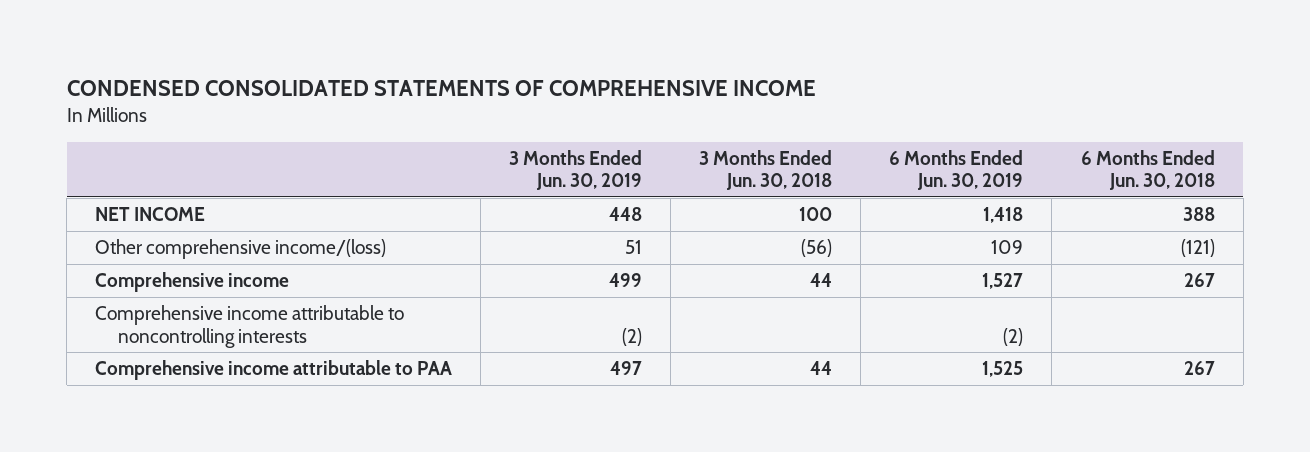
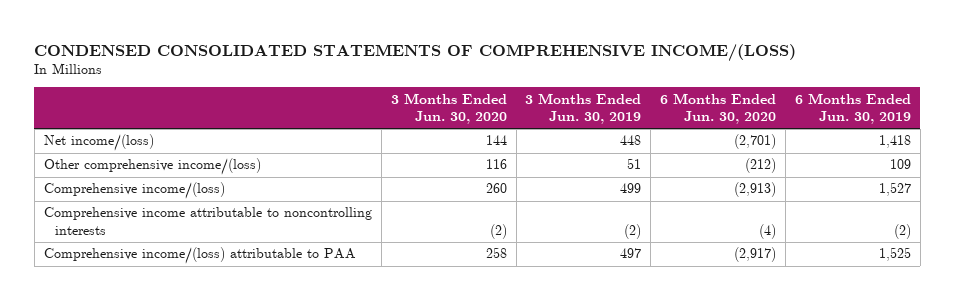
[66,80,816,97] CONDENSED CONSOLIDATED STATEMENTS OF COMPREHENSIVE INCOME -> [34,43,797,62] CONDENSED CONSOLIDATED STATEMENTS OF COMPREHENSIVE INCOME/(LOSS)
[699,149,833,191] 3 Months Ended Jun. 30, 2018 -> none
[1080,149,1215,191] 6 Months Ended Jun. 30, 2018 -> none
none -> [390,92,507,125] 3 Months Ended Jun. 30, 2020
none -> [660,92,777,125] 6 Months Ended Jun. 30, 2020
[95,207,206,222] NET INCOME -> [43,134,154,152] Net income/(loss)
[95,272,290,293] Comprehensive income -> [43,182,225,200] Comprehensive income/(loss)
[95,360,453,381] Comprehensive income attributable to PAA -> [43,247,356,265] Comprehensive income/(loss) attributable to PAA

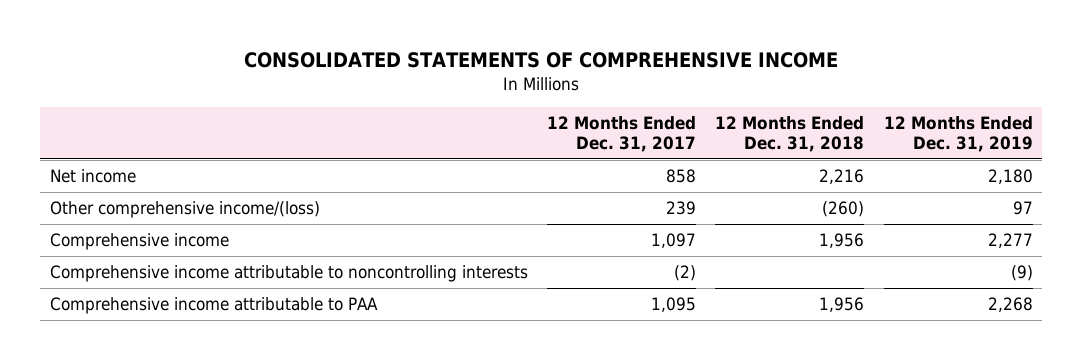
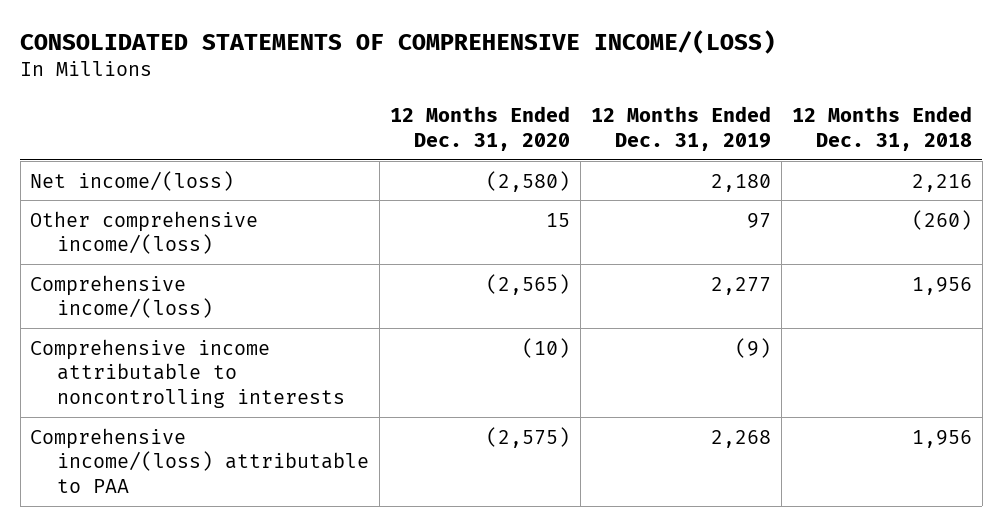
[244,51,839,68] CONSOLIDATED STATEMENTS OF COMPREHENSIVE INCOME -> [20,30,777,55] CONSOLIDATED STATEMENTS OF COMPREHENSIVE INCOME/(LOSS)
[547,116,697,153] 12 Months Ended Dec. 31, 2017 -> none
none -> [390,106,571,151] 12 Months Ended Dec. 31, 2020
[49,169,136,184] Net income -> [30,170,235,191] Net income/(loss)
[49,233,229,251] Comprehensive income -> [30,274,214,319] Comprehensive income/(loss)
[49,297,378,315] Comprehensive income attributable to PAA -> [30,427,370,493] Comprehensive income/(loss) attributable to PAA

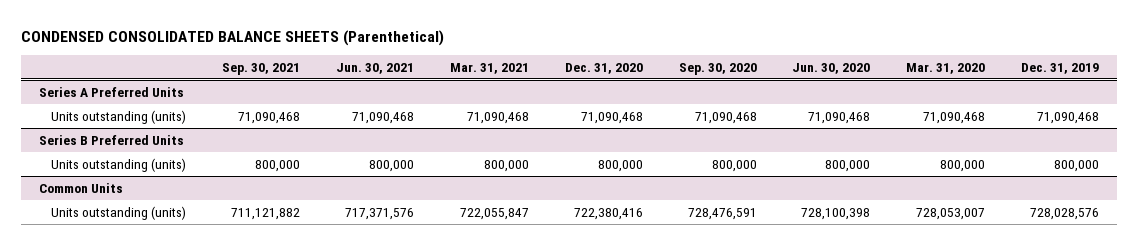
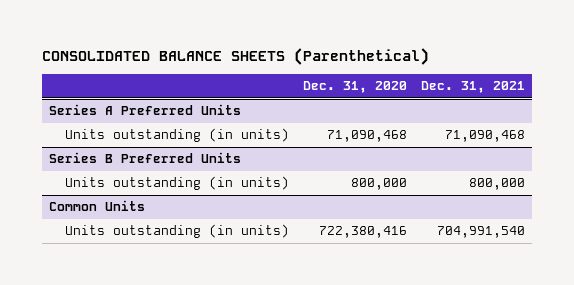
[20,29,444,46] CONDENSED CONSOLIDATED BALANCE SHEETS (Parenthetical) -> [42,48,430,66] CONSOLIDATED BALANCE SHEETS (Parenthetical)
[221,62,300,75] Sep. 30, 2021 -> none
[335,62,414,74] Jun. 30, 2021 -> none
[449,62,529,74] Mar. 31, 2021 -> none
[678,62,757,75] Sep. 30, 2020 -> none
[792,62,871,74] Jun. 30, 2020 -> none
[906,62,986,74] Mar. 31, 2020 -> none
[1021,62,1100,74] Dec. 31, 2019 -> none
none -> [420,81,525,94] Dec. 31, 2021
[50,109,186,124] Units outstanding (units) -> [64,128,289,143] Units outstanding (in units)
[50,157,186,172] Units outstanding (units) -> [64,176,289,191] Units outstanding (in units)
[50,205,186,220] Units outstanding (units) -> [64,224,289,239] Units outstanding (in units)

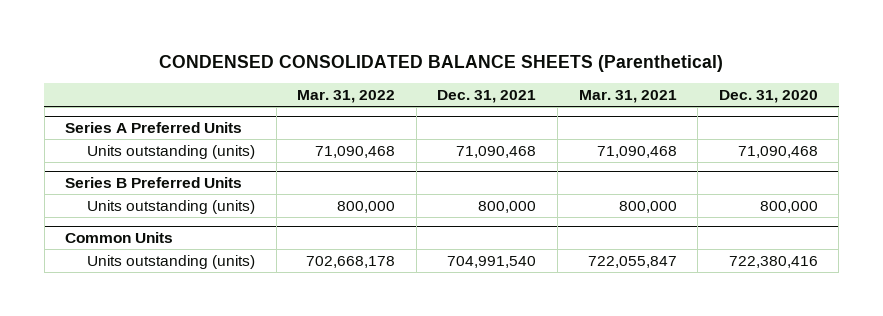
[42,48,430,66] CONSOLIDATED BALANCE SHEETS (Parenthetical) -> [159,54,724,72] CONDENSED CONSOLIDATED BALANCE SHEETS (Parenthetical)
none -> [297,90,396,104] Mar. 31, 2022
none -> [578,90,677,104] Mar. 31, 2021
[64,128,289,143] Units outstanding (in units) -> [87,144,256,159] Units outstanding (units)
[64,176,289,191] Units outstanding (in units) -> [87,199,256,214] Units outstanding (units)
[64,224,289,239] Units outstanding (in units) -> [87,254,256,269] Units outstanding (units)

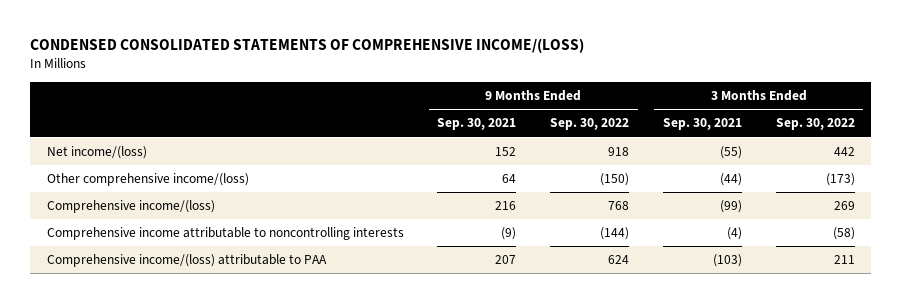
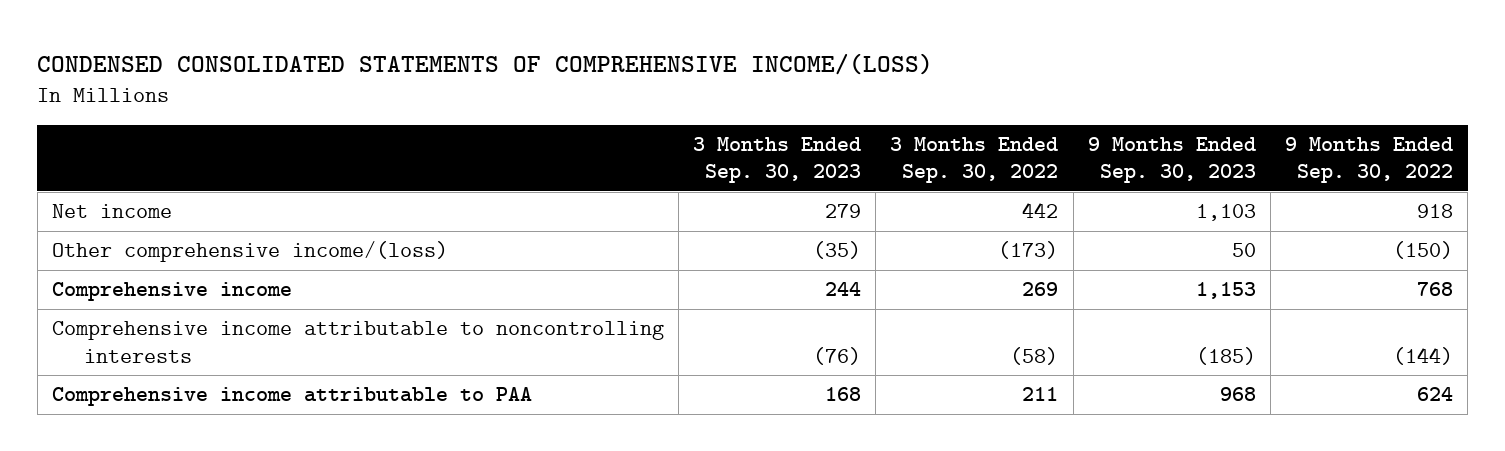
[437,118,517,131] Sep. 30, 2021 -> none
[662,118,742,131] Sep. 30, 2021 -> none
none -> [693,136,862,184] 3 Months Ended Sep. 30, 2023
none -> [1087,136,1256,184] 9 Months Ended Sep. 30, 2023
[46,146,147,160] Net income/(loss) -> [52,204,173,219] Net income
[46,200,215,214] Comprehensive income/(loss) -> [52,282,293,302] Comprehensive income
[46,254,327,268] Comprehensive income/(loss) attributable to PAA -> [52,387,533,407] Comprehensive income attributable to PAA

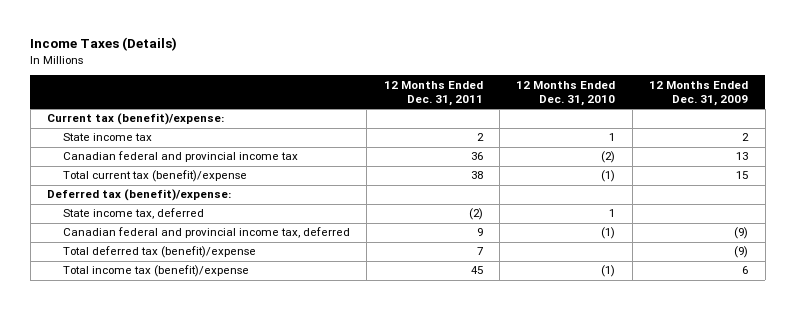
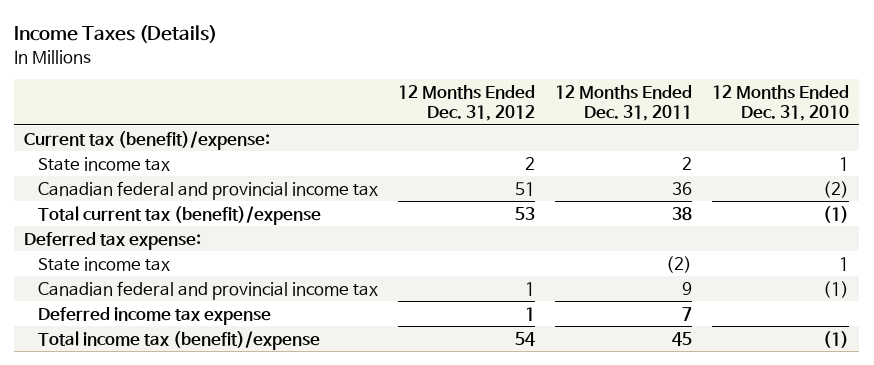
[649,80,749,107] 12 Months Ended Dec. 31, 2009 -> none
none -> [398,84,536,122] 12 Months Ended Dec. 31, 2012
[46,189,231,202] Deferred tax (benefit)/expense: -> [24,231,202,250] Deferred tax expense:
[62,208,204,220] State income tax, deferred -> [38,256,171,271] State income tax
[62,227,350,239] Canadian federal and provincial income tax, deferred -> [38,280,379,300] Canadian federal and provincial income tax
[62,246,256,259] Total deferred tax (benefit)/expense -> [38,306,272,325] Deferred income tax expense

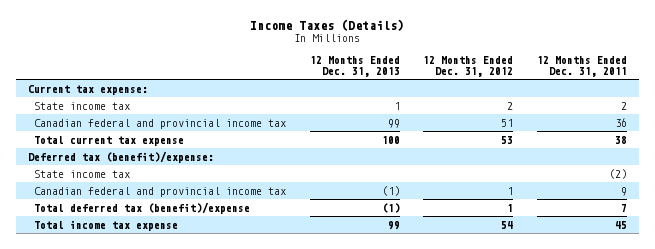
[712,84,850,122] 12 Months Ended Dec. 31, 2010 -> none
none -> [309,55,400,77] 12 Months Ended Dec. 31, 2013
[24,130,271,150] Current tax (benefit)/expense: -> [27,84,148,95] Current tax expense:
[38,205,322,225] Total current tax (benefit)/expense -> [34,135,185,146] Total current tax expense
[24,231,202,250] Deferred tax expense: -> [27,150,214,163] Deferred tax (benefit)/expense:
[38,306,272,325] Deferred income tax expense -> [34,201,251,214] Total deferred tax (benefit)/expense
[38,330,321,350] Total income tax (benefit)/expense -> [34,219,179,231] Total income tax expense

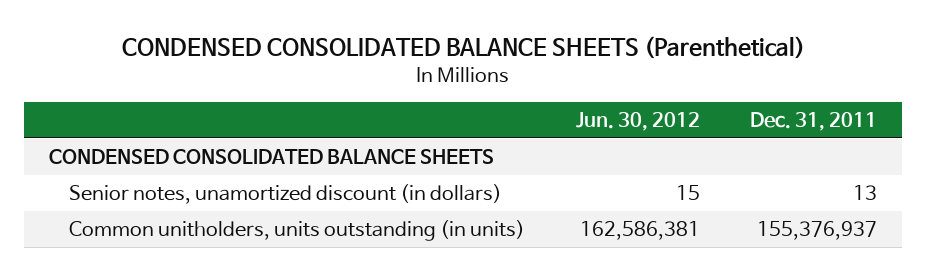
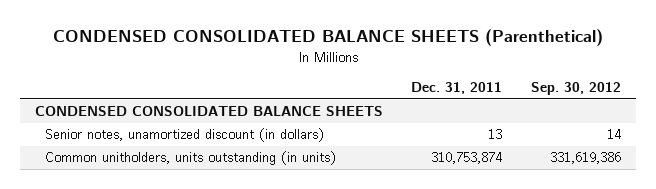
[575,111,700,131] Jun. 30, 2012 -> none
none -> [531,82,622,96] Sep. 30, 2012
[756,221,877,241] 155,376,937 -> [431,152,503,165] 310,753,874

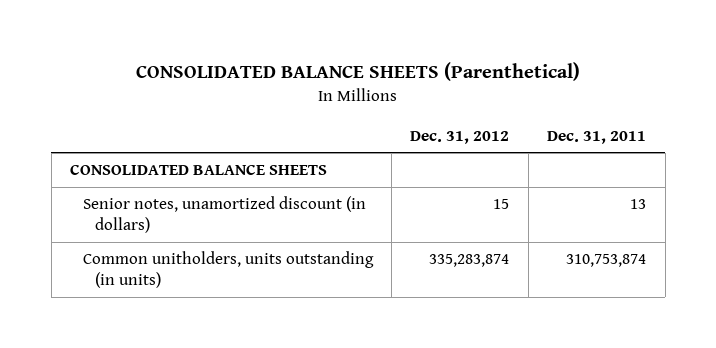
[52,29,603,47] CONDENSED CONSOLIDATED BALANCE SHEETS (Parenthetical) -> [136,61,581,81] CONSOLIDATED BALANCE SHEETS (Parenthetical)
[531,82,622,96] Sep. 30, 2012 -> none
none -> [410,130,510,144] Dec. 31, 2012
[34,106,383,117] CONDENSED CONSOLIDATED BALANCE SHEETS -> [69,164,327,176] CONSOLIDATED BALANCE SHEETS

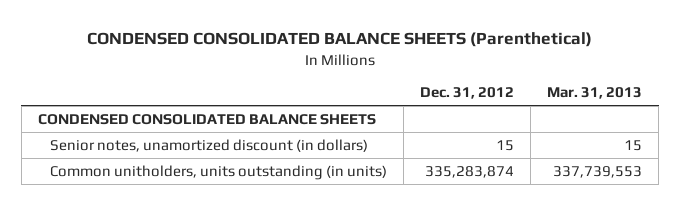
[136,61,581,81] CONSOLIDATED BALANCE SHEETS (Parenthetical) -> [87,32,593,48] CONDENSED CONSOLIDATED BALANCE SHEETS (Parenthetical)
[547,130,647,144] Dec. 31, 2011 -> none
none -> [547,87,643,100] Mar. 31, 2013
[69,164,327,176] CONSOLIDATED BALANCE SHEETS -> [37,113,376,125] CONDENSED CONSOLIDATED BALANCE SHEETS

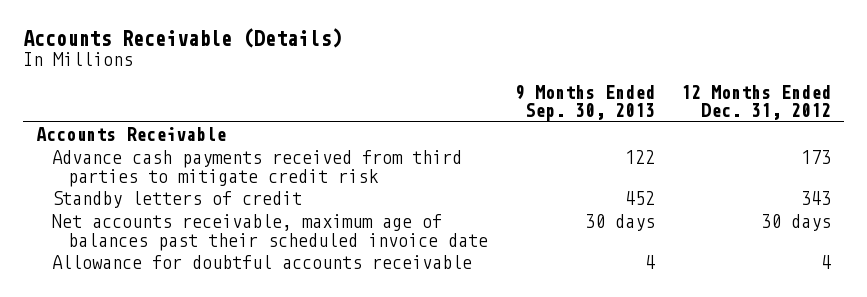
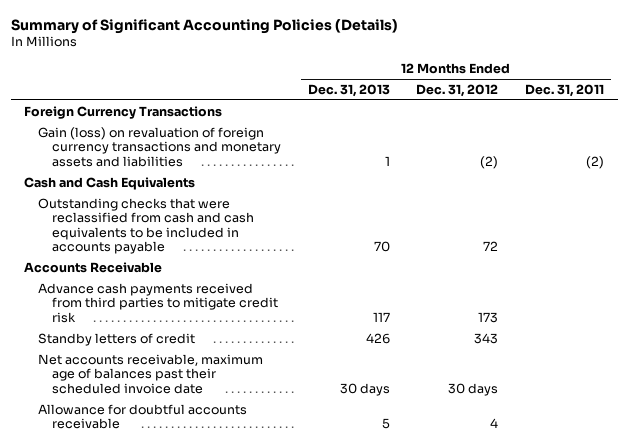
[23,28,343,49] Accounts Receivable (Details) -> [10,18,398,34] Summary of Significant Accounting Policies (Details)
[514,84,655,122] 9 Months Ended Sep. 30, 2013 -> none
none -> [307,84,390,98] Dec. 31, 2013
none -> [525,84,605,98] Dec. 31, 2011
none -> [24,105,223,119] Foreign Currency Transactions
none -> [37,126,281,167] Gain (loss) on revaluation of foreign currency transactions and monetary assets and liabilities
none -> [24,176,196,190] Cash and Cash Equivalents
none -> [37,197,254,255] Outstanding checks that were reclassified from cash and cash equivalents to be included in accounts payable

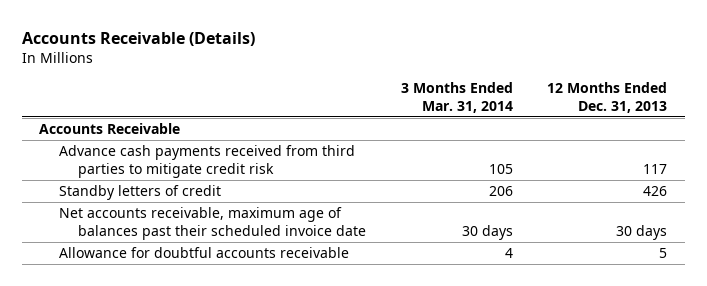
[10,18,398,34] Summary of Significant Accounting Policies (Details) -> [22,32,256,47] Accounts Receivable (Details)
[416,84,499,98] Dec. 31, 2012 -> none
[525,84,605,98] Dec. 31, 2011 -> none
none -> [400,82,513,113] 3 Months Ended Mar. 31, 2014
[24,105,223,119] Foreign Currency Transactions -> none
[37,126,281,167] Gain (loss) on revaluation of foreign currency transactions and monetary assets and liabilities -> none
[24,176,196,190] Cash and Cash Equivalents -> none
[37,197,254,255] Outstanding checks that were reclassified from cash and cash equivalents to be included in accounts payable -> none

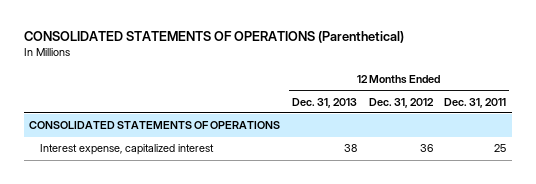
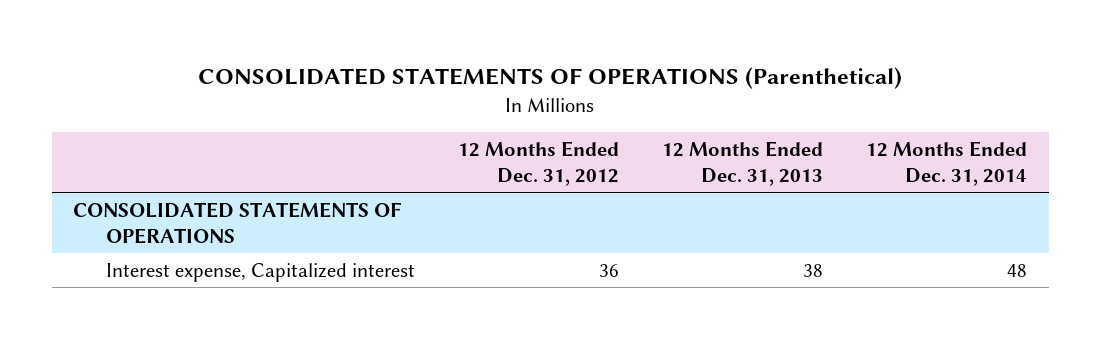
[444,97,507,108] Dec. 31, 2011 -> none
none -> [866,140,1028,187] 12 Months Ended Dec. 31, 2014
[40,144,215,156] Interest expense, capitalized interest -> [105,262,415,282] Interest expense, Capitalized interest

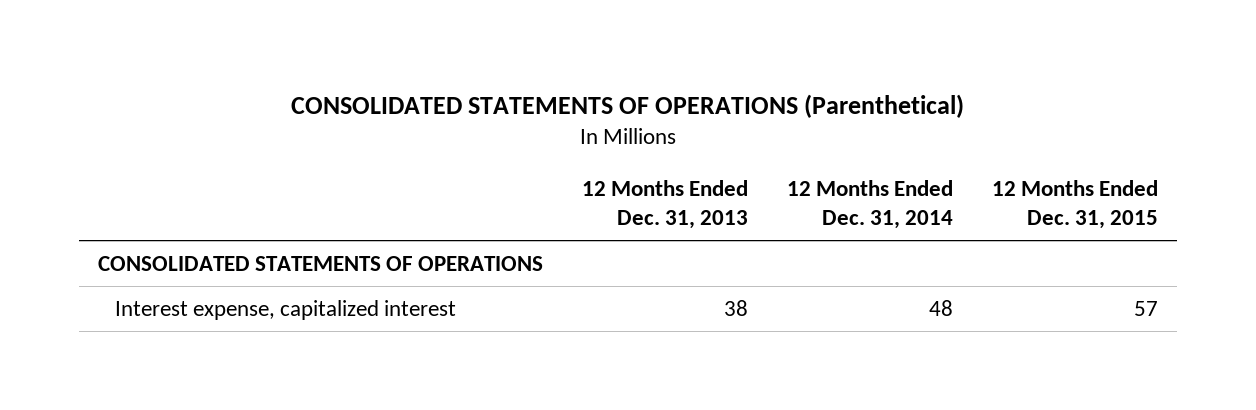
[457,140,619,187] 12 Months Ended Dec. 31, 2012 -> none
none -> [991,180,1158,229] 12 Months Ended Dec. 31, 2015
[105,262,415,282] Interest expense, Capitalized interest -> [114,299,456,320] Interest expense, capitalized interest

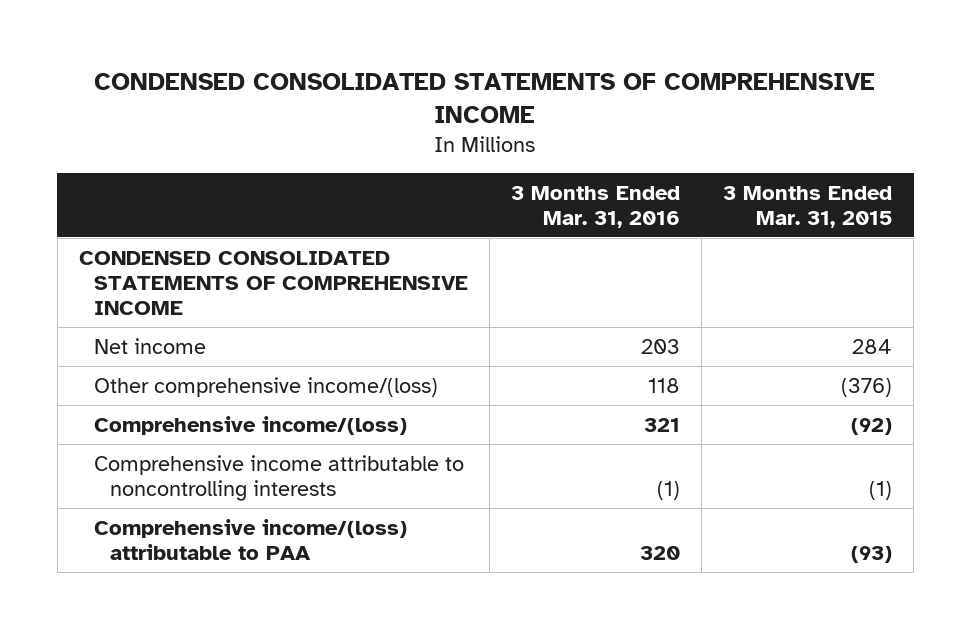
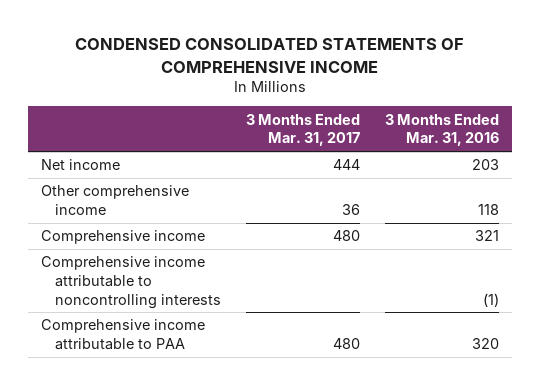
[723,185,893,228] 3 Months Ended Mar. 31, 2015 -> none
none -> [246,113,361,147] 3 Months Ended Mar. 31, 2017
[78,250,469,315] CONDENSED CONSOLIDATED STATEMENTS OF COMPREHENSIVE INCOME -> none
[94,376,439,397] Other comprehensive income/(loss) -> [40,185,189,215] Other comprehensive income
[94,415,408,435] Comprehensive income/(loss) -> [40,230,205,245] Comprehensive income
[94,518,408,560] Comprehensive income/(loss) attributable to PAA -> [40,319,205,350] Comprehensive income attributable to PAA

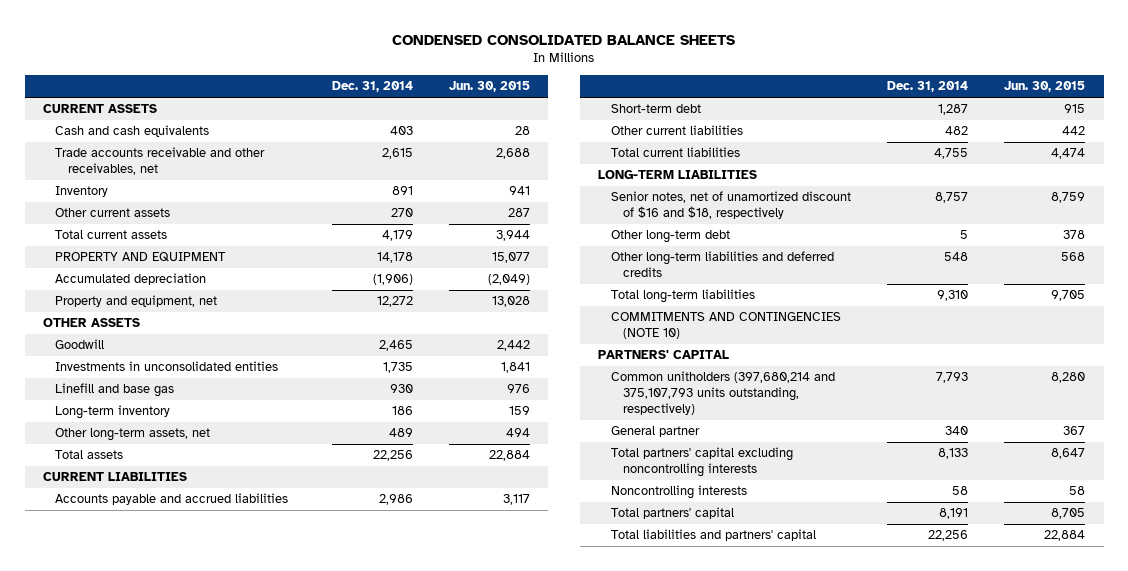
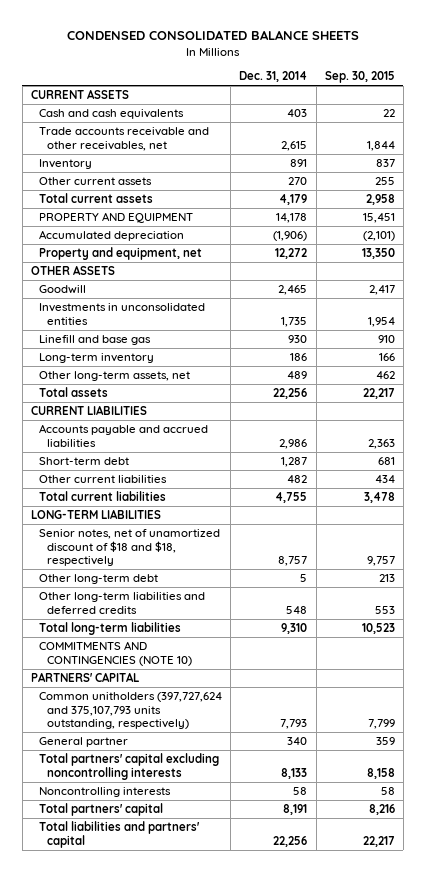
[448,81,530,93] Jun. 30, 2015 -> none
none -> [324,71,395,84] Sep. 30, 2015
[610,191,851,220] Senior notes, net of unamortized discount of $16 and $18, respectively -> [39,529,221,566] Senior notes, net of unamortized discount of $18 and $18, respectively
[610,371,835,416] Common unitholders (397,680,214 and 375,107,793 units outstanding, respectively) -> [39,692,223,729] Common unitholders (397,727,624 and 375,107,793 units outstanding, respectively)

